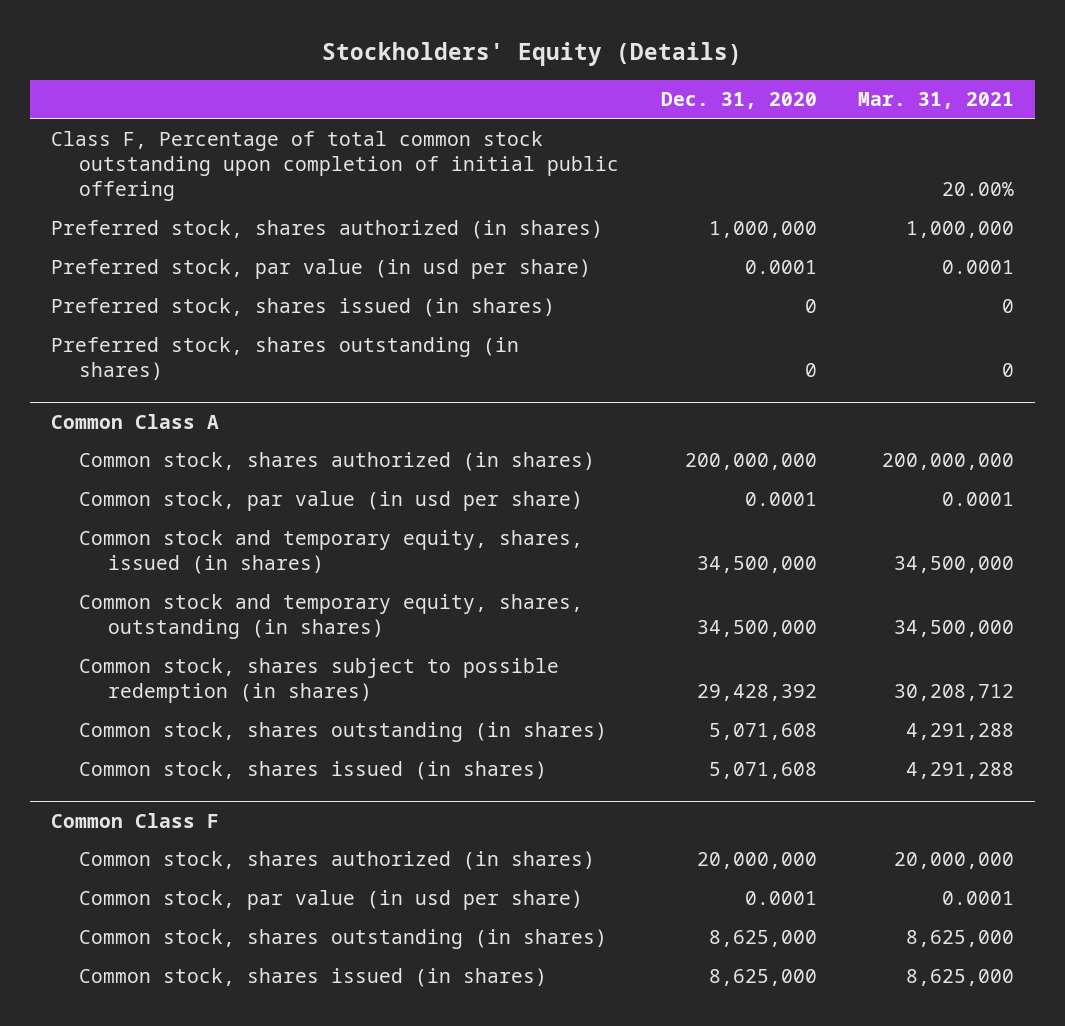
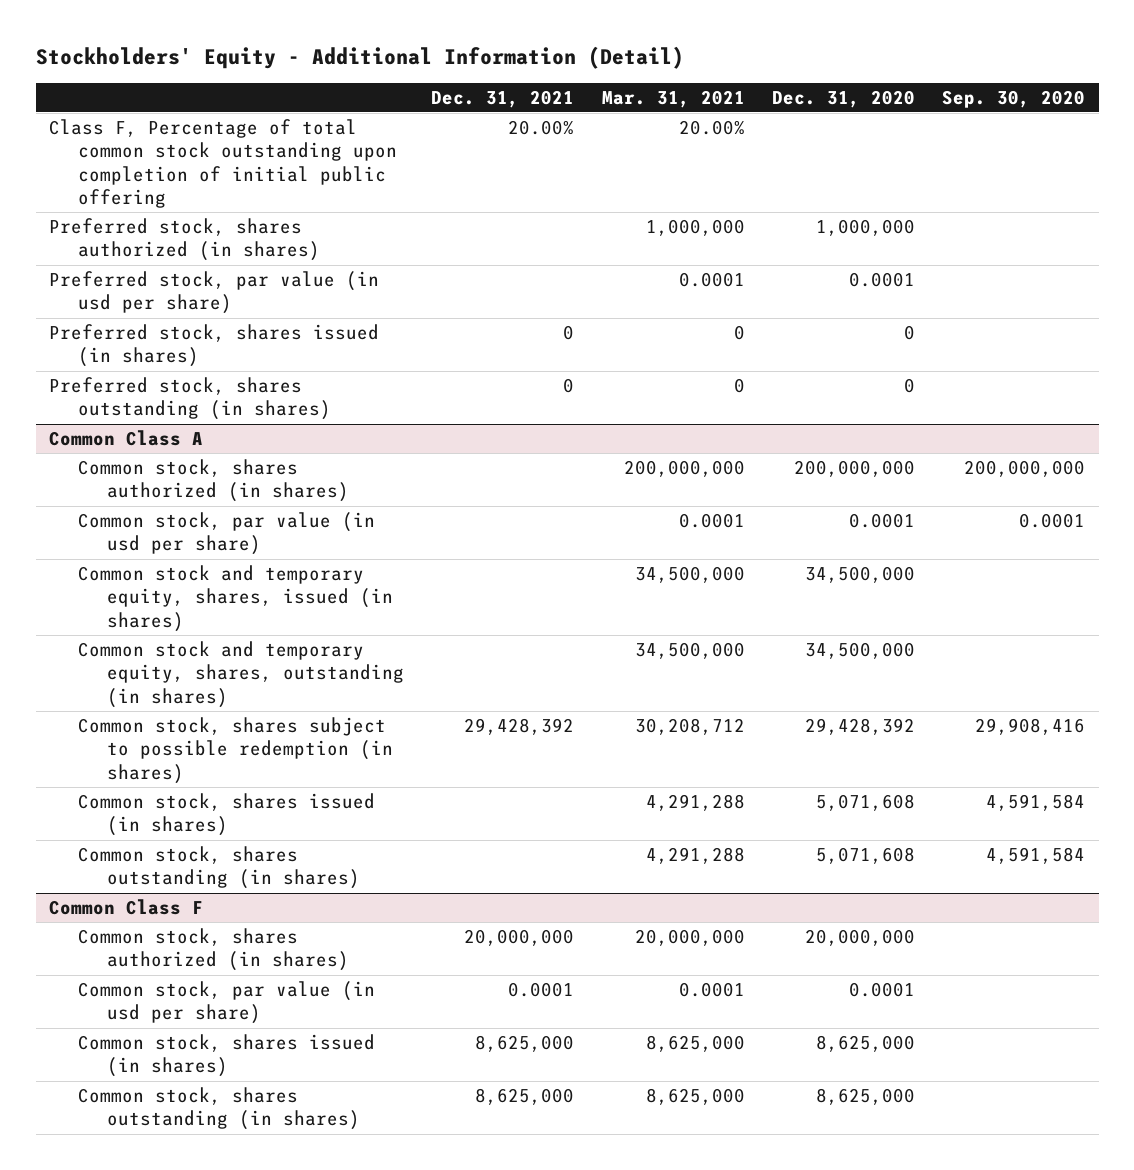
[322,42,743,67] Stockholders' Equity (Details) -> [35,46,684,70] Stockholders' Equity - Additional Information (Detail)
none -> [431,89,575,108] Dec. 31, 2021
none -> [942,89,1086,108] Sep. 30, 2020
[79,722,608,743] Common stock, shares outstanding (in shares) -> [78,846,360,890] Common stock, shares outstanding (in shares)
[79,929,608,950] Common stock, shares outstanding (in shares) -> [78,1087,360,1131] Common stock, shares outstanding (in shares)

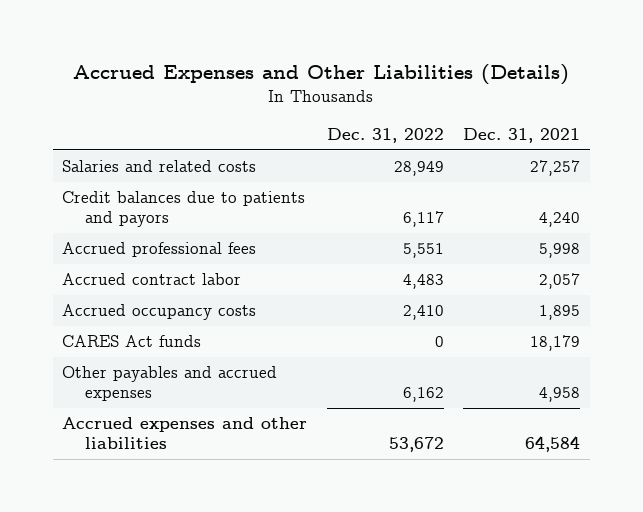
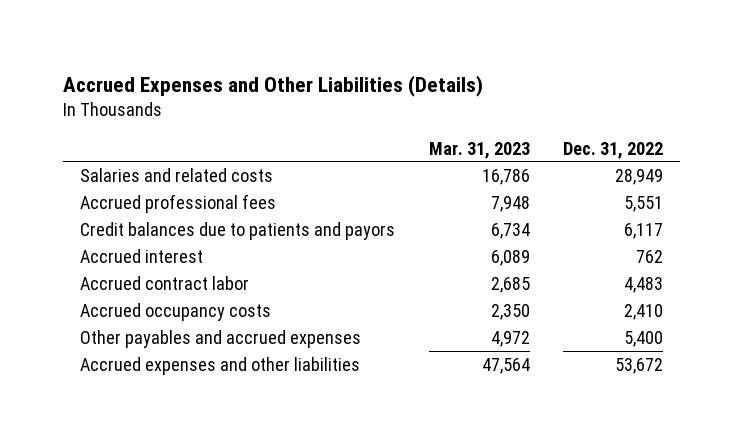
[463,128,581,144] Dec. 31, 2021 -> none
none -> [428,141,530,159] Mar. 31, 2023
[62,191,306,227] Credit balances due to patients and payors -> [80,221,396,240] Credit balances due to patients and payors
none -> [80,248,204,263] Accrued interest
[62,335,202,348] CARES Act funds -> none
[402,386,444,402] 6,162 -> [624,330,664,347] 5,400

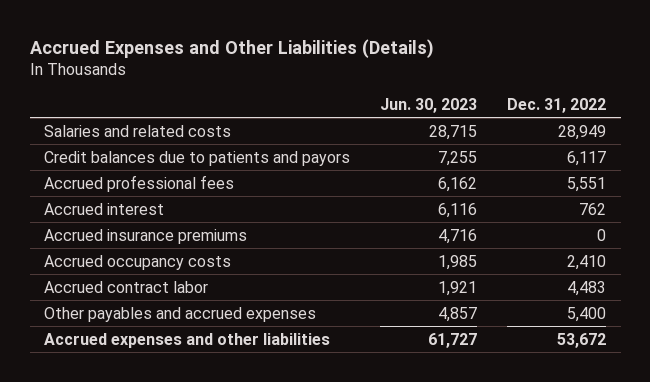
[428,141,530,159] Mar. 31, 2023 -> none
none -> [380,97,478,113] Jun. 30, 2023
[80,193,277,213] Accrued professional fees -> [44,174,235,192] Accrued professional fees
none -> [44,228,248,244] Accrued insurance premiums
[80,275,250,290] Accrued contract labor -> [44,280,209,293] Accrued contract labor

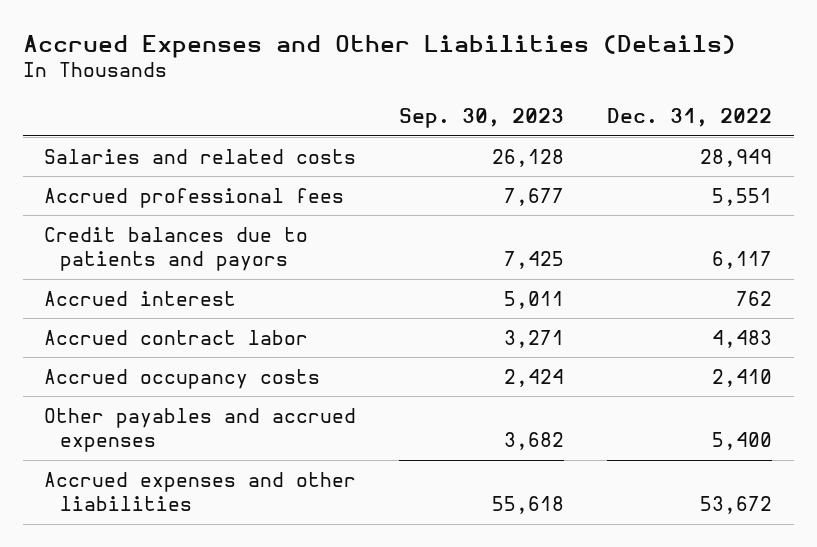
[380,97,478,113] Jun. 30, 2023 -> none
none -> [399,108,565,129] Sep. 30, 2023
[44,150,351,166] Credit balances due to patients and payors -> [44,226,309,272] Credit balances due to patients and payors
[44,228,248,244] Accrued insurance premiums -> none
[44,254,232,270] Accrued occupancy costs -> [44,368,321,389] Accrued occupancy costs

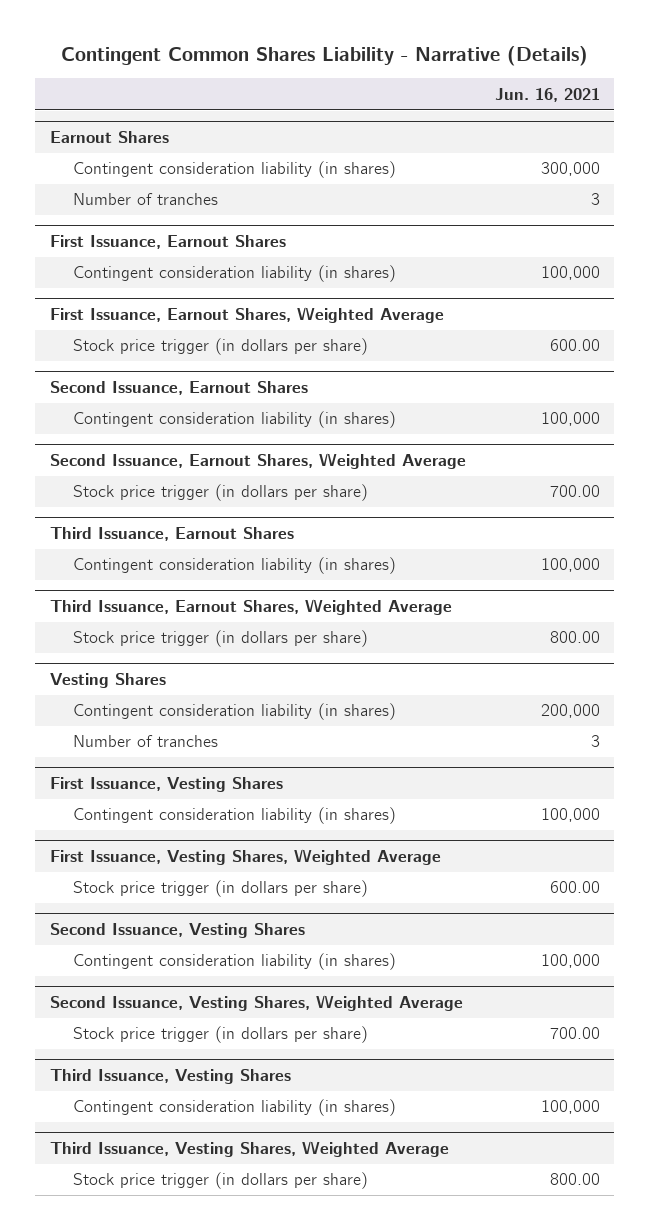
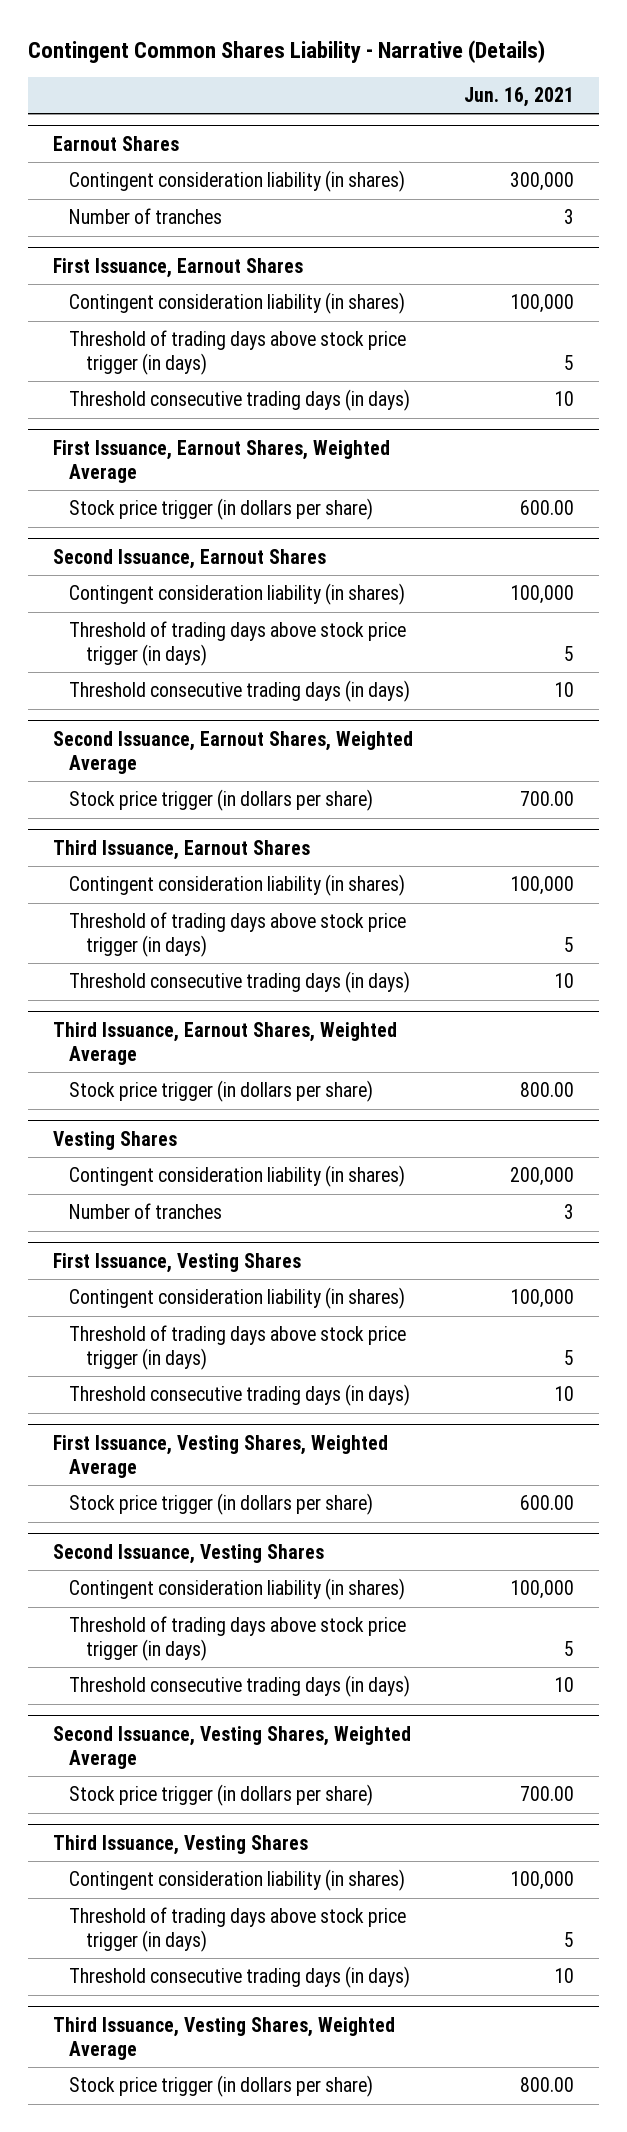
none -> [69,330,407,375] Threshold of trading days above stock price trigger (in days)
none -> [69,389,411,412] Threshold consecutive trading days (in days)
none -> [69,621,407,666] Threshold of trading days above stock price trigger (in days)
none -> [69,680,411,703] Threshold consecutive trading days (in days)
none -> [69,912,407,957] Threshold of trading days above stock price trigger (in days)
none -> [69,971,411,994] Threshold consecutive trading days (in days)
none -> [69,1325,407,1370] Threshold of trading days above stock price trigger (in days)
none -> [69,1384,411,1407] Threshold consecutive trading days (in days)
none -> [69,1616,407,1661] Threshold of trading days above stock price trigger (in days)
none -> [69,1675,411,1698] Threshold consecutive trading days (in days)
none -> [69,1907,407,1952] Threshold of trading days above stock price trigger (in days)
none -> [69,1966,411,1989] Threshold consecutive trading days (in days)

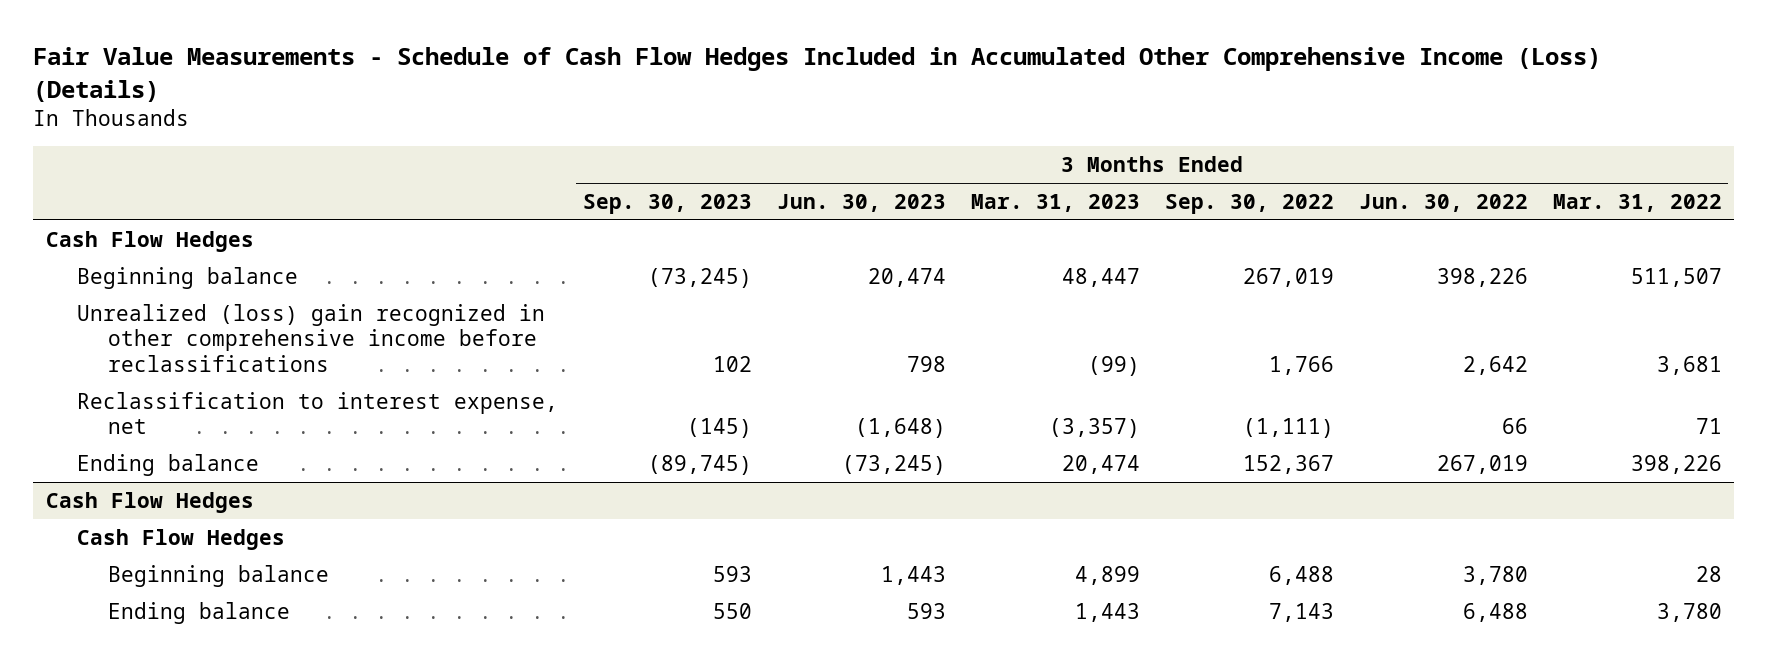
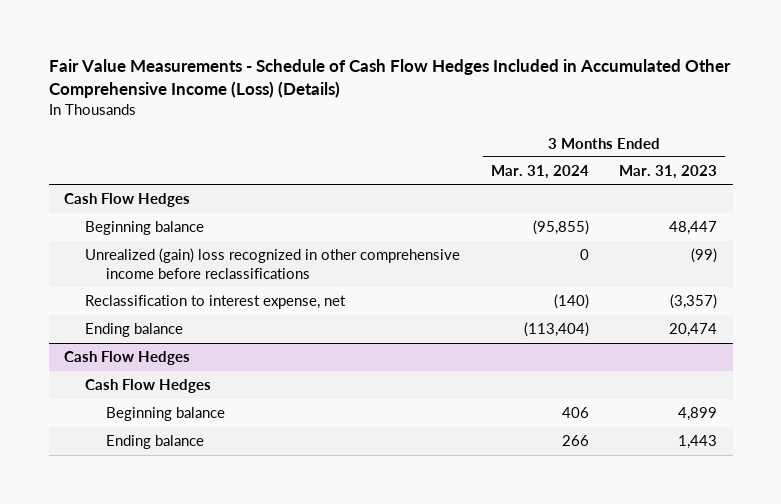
[582,193,752,214] Sep. 30, 2023 -> none
[776,193,946,212] Jun. 30, 2023 -> none
[1164,193,1334,214] Sep. 30, 2022 -> none
[1358,193,1528,212] Jun. 30, 2022 -> none
[1552,193,1722,212] Mar. 31, 2022 -> none
none -> [490,165,589,180] Mar. 31, 2024
[76,303,545,373] Unrealized (loss) gain recognized in other comprehensive income before reclassifications -> [84,248,460,280] Unrealized (gain) loss recognized in other comprehensive income before reclassifications

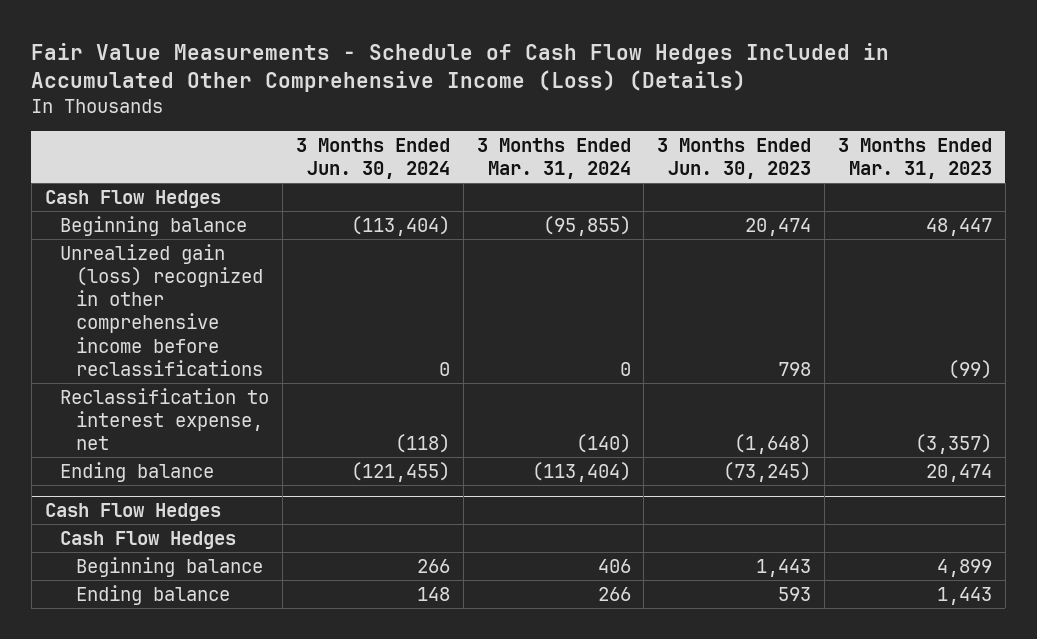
none -> [295,137,450,179] 3 Months Ended Jun. 30, 2024
none -> [657,137,812,179] 3 Months Ended Jun. 30, 2023
[84,248,460,280] Unrealized (gain) loss recognized in other comprehensive income before reclassifications -> [60,243,263,376] Unrealized gain (loss) recognized in other comprehensive income before reclassifications

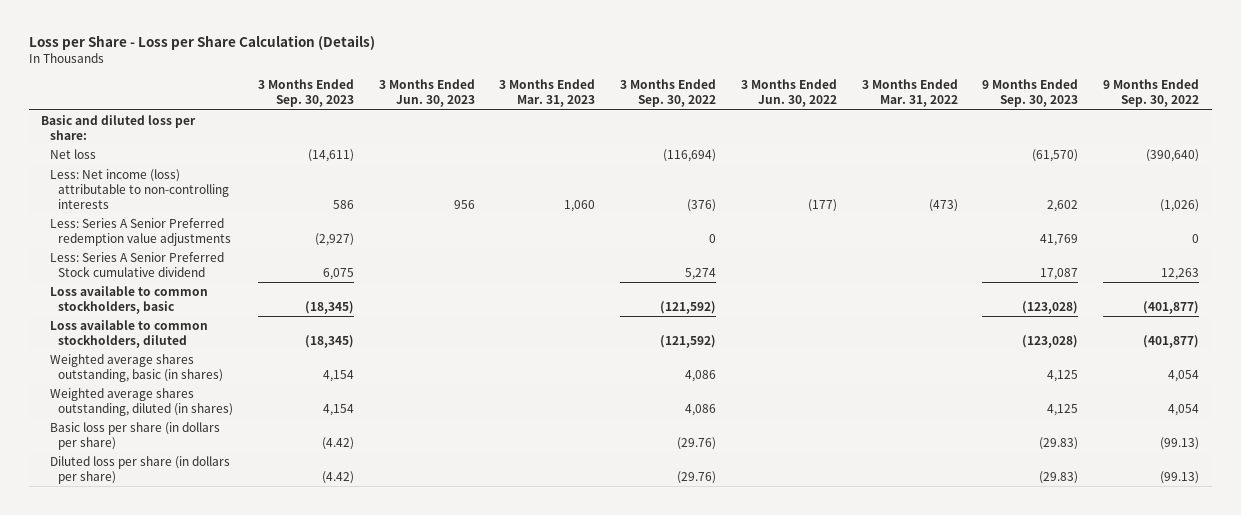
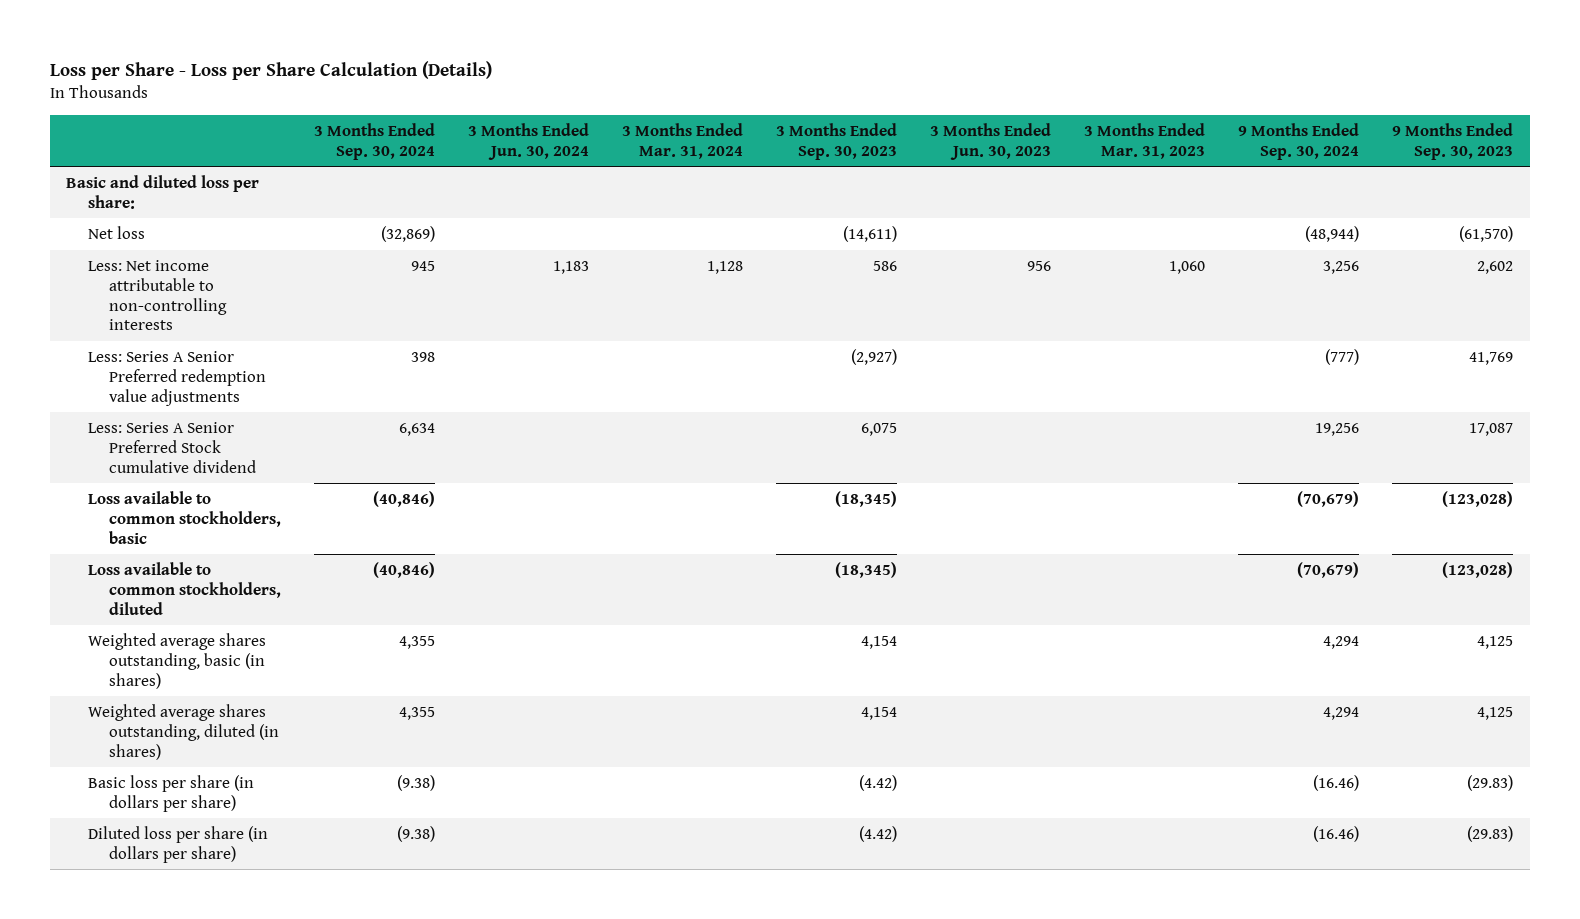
[620,79,717,107] 3 Months Ended Sep. 30, 2022 -> none
[740,79,837,107] 3 Months Ended Jun. 30, 2022 -> none
[861,79,958,107] 3 Months Ended Mar. 31, 2022 -> none
[1103,79,1200,107] 9 Months Ended Sep. 30, 2022 -> none
none -> [313,123,435,160] 3 Months Ended Sep. 30, 2024
none -> [467,123,589,160] 3 Months Ended Jun. 30, 2024
none -> [621,123,743,159] 3 Months Ended Mar. 31, 2024
none -> [1238,123,1360,160] 9 Months Ended Sep. 30, 2024
[49,169,230,209] Less: Net income (loss) attributable to non-controlling interests -> [87,259,227,331] Less: Net income attributable to non-controlling interests

